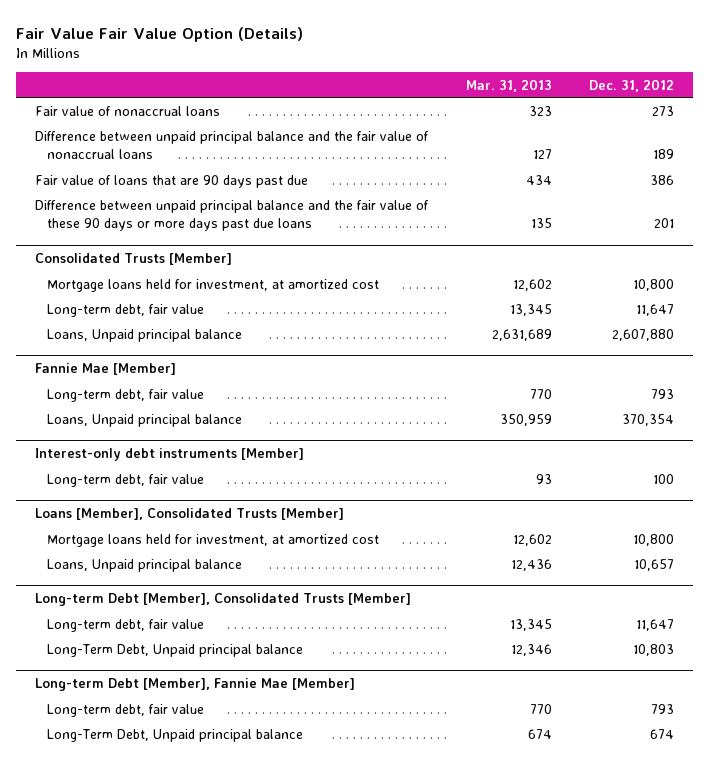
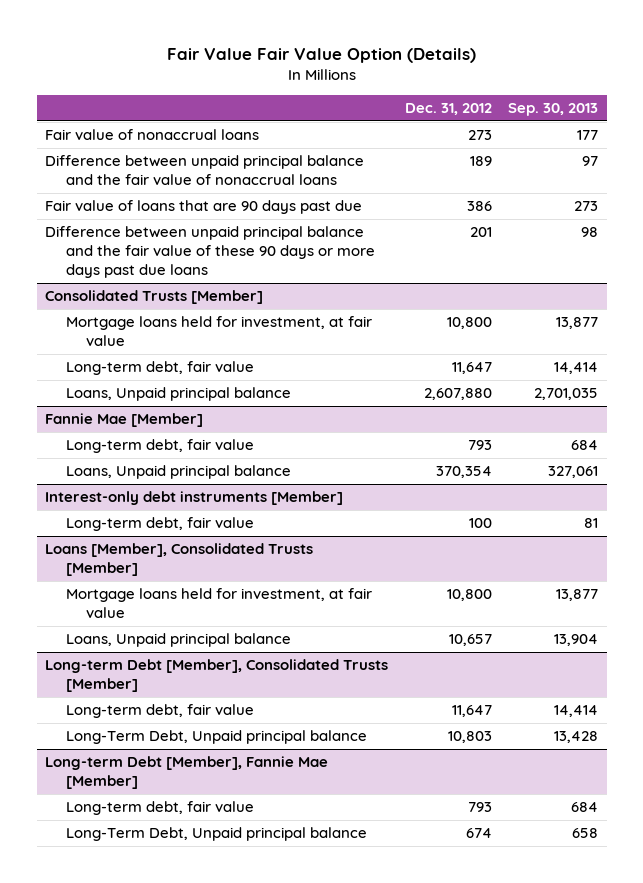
[465,78,552,92] Mar. 31, 2013 -> none
none -> [508,103,599,117] Sep. 30, 2013
[47,278,380,292] Mortgage loans held for investment, at amortized cost -> [65,316,372,347] Mortgage loans held for investment, at fair value
[47,533,380,547] Mortgage loans held for investment, at amortized cost -> [65,588,372,619] Mortgage loans held for investment, at fair value

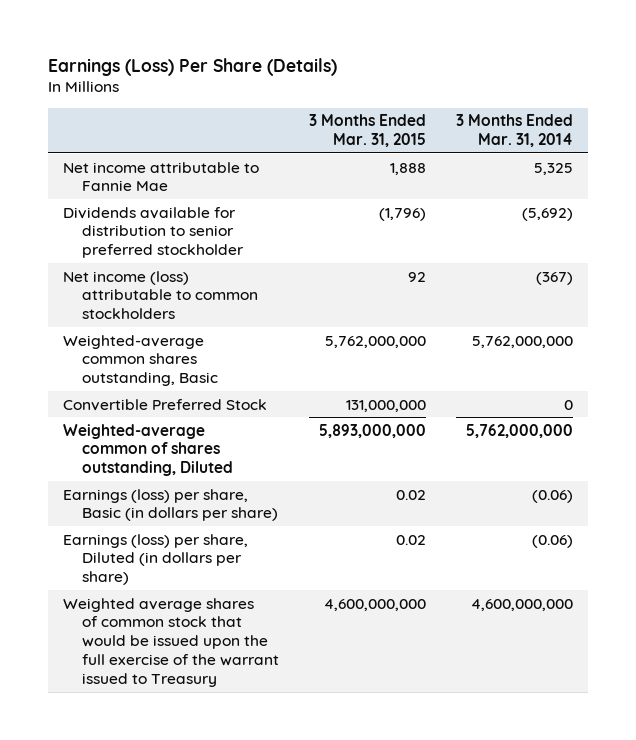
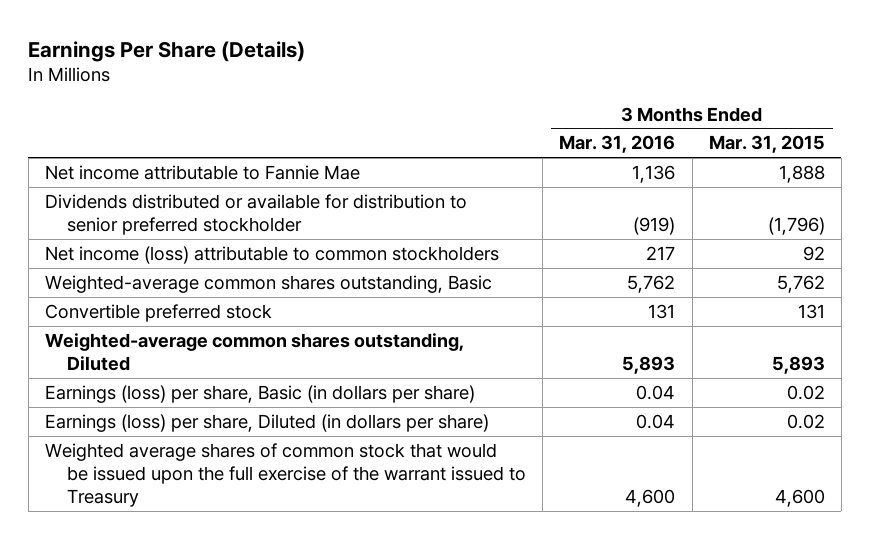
[47,57,337,76] Earnings (Loss) Per Share (Details) -> [28,40,306,62] Earnings Per Share (Details)
[456,114,574,148] 3 Months Ended Mar. 31, 2014 -> none
none -> [559,135,676,154] Mar. 31, 2016
[62,206,245,259] Dividends available for distribution to senior preferred stockholder -> [45,193,468,236] Dividends distributed or available for distribution to senior preferred stockholder
[325,335,427,348] 5,762,000,000 -> [776,274,825,293] 5,762
[62,398,267,411] Convertible Preferred Stock -> [45,303,273,322] Convertible preferred stock
[346,399,427,412] 131,000,000 -> [797,303,825,319] 131
[62,423,234,477] Weighted-average common of shares outstanding, Diluted -> [45,332,465,372] Weighted-average common shares outstanding, Diluted
[319,423,427,438] 5,893,000,000 -> [771,356,825,375] 5,893
[324,598,427,611] 4,600,000,000 -> [774,489,825,508] 4,600

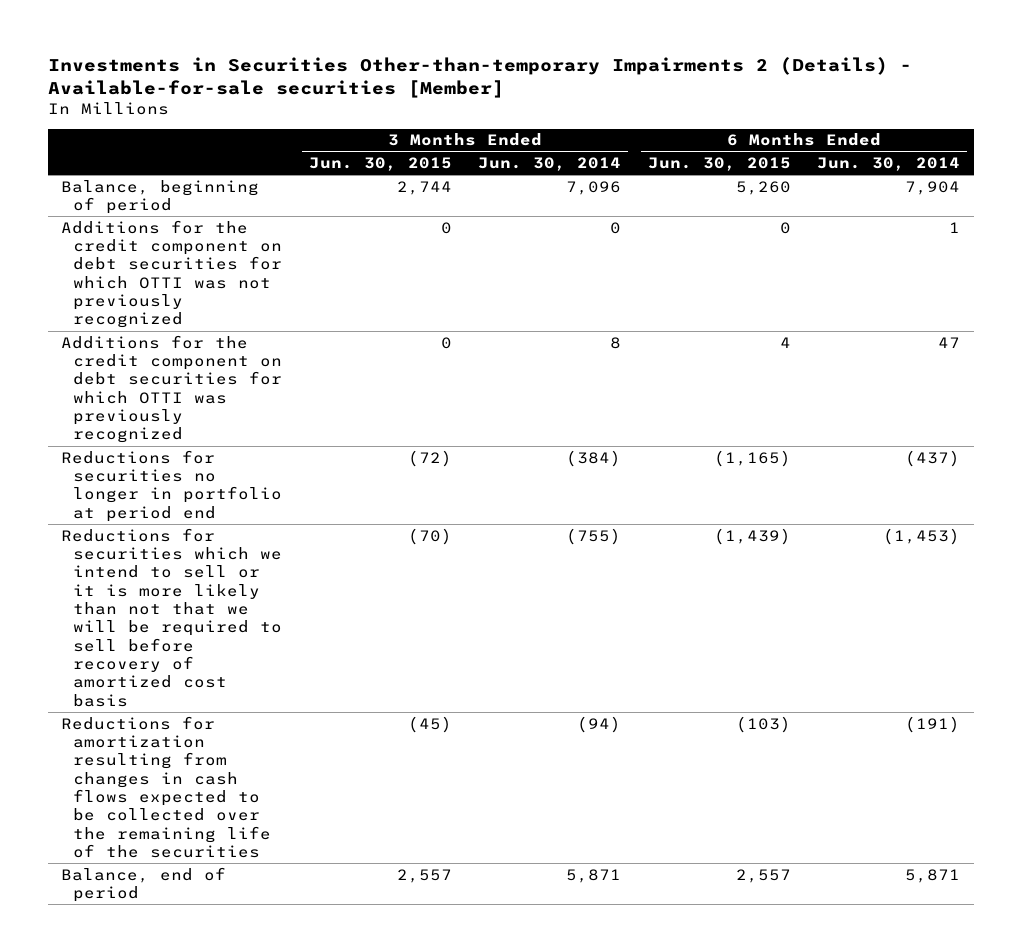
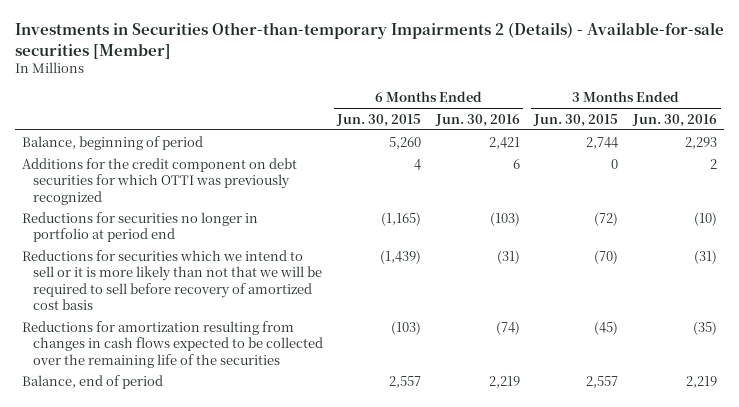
[478,156,622,171] Jun. 30, 2014 -> none
[817,156,961,171] Jun. 30, 2014 -> none
none -> [434,113,520,127] Jun. 30, 2016
none -> [631,113,717,127] Jun. 30, 2016
[61,219,282,329] Additions for the credit component on debt securities for which OTTI was not previously recognized -> none

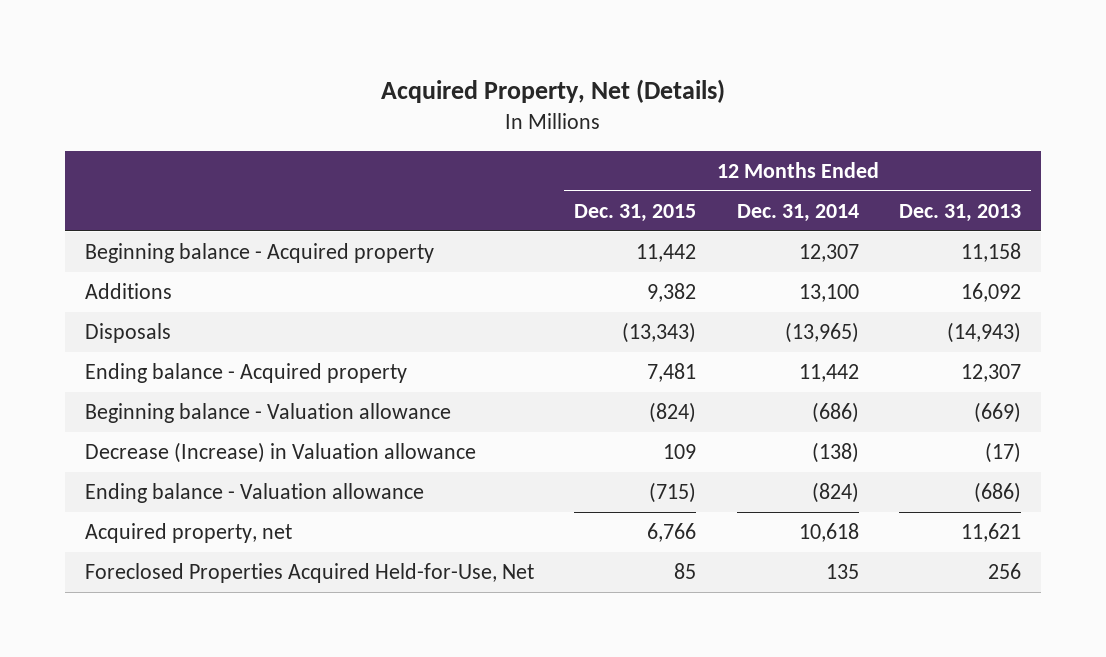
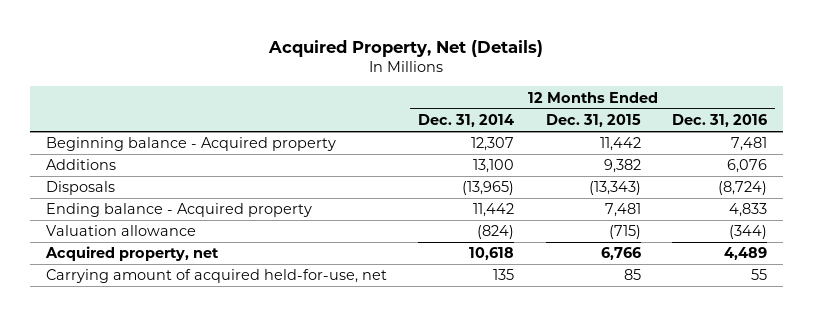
[899,203,1022,222] Dec. 31, 2013 -> none
none -> [672,114,768,128] Dec. 31, 2016
[84,442,476,464] Decrease (Increase) in Valuation allowance -> none
[84,483,424,504] Ending balance - Valuation allowance -> none
[84,403,451,424] Beginning balance - Valuation allowance -> [45,225,196,237] Valuation allowance
[649,402,697,424] (824) -> [608,225,641,240] (715)
[811,402,859,424] (686) -> [477,225,515,240] (824)
[84,563,534,584] Foreclosed Properties Acquired Held-for-Use, Net -> [45,269,387,284] Carrying amount of acquired held-for-use, net

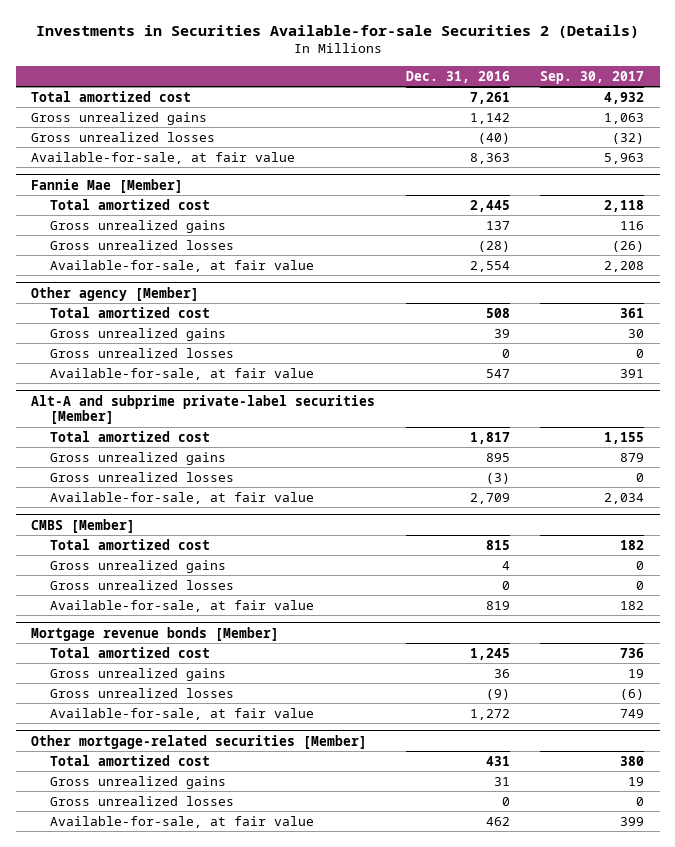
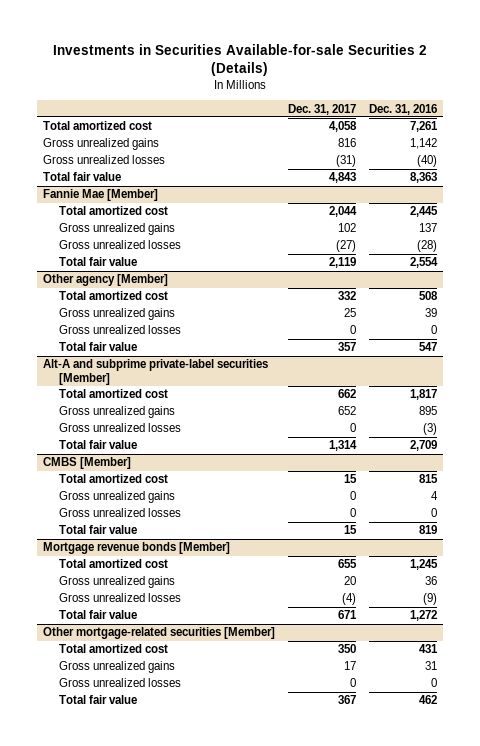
[540,70,645,84] Sep. 30, 2017 -> none
none -> [287,103,356,115] Dec. 31, 2017
[31,151,296,164] Available-for-sale, at fair value -> [43,172,122,182] Total fair value
[50,259,315,272] Available-for-sale, at fair value -> [59,257,138,267] Total fair value
[50,367,315,380] Available-for-sale, at fair value -> [59,342,138,352] Total fair value
[50,491,315,504] Available-for-sale, at fair value -> [59,440,138,450] Total fair value
[50,599,315,612] Available-for-sale, at fair value -> [59,525,138,535] Total fair value
[50,707,315,720] Available-for-sale, at fair value -> [59,610,138,620] Total fair value
[50,815,315,828] Available-for-sale, at fair value -> [59,695,138,705] Total fair value

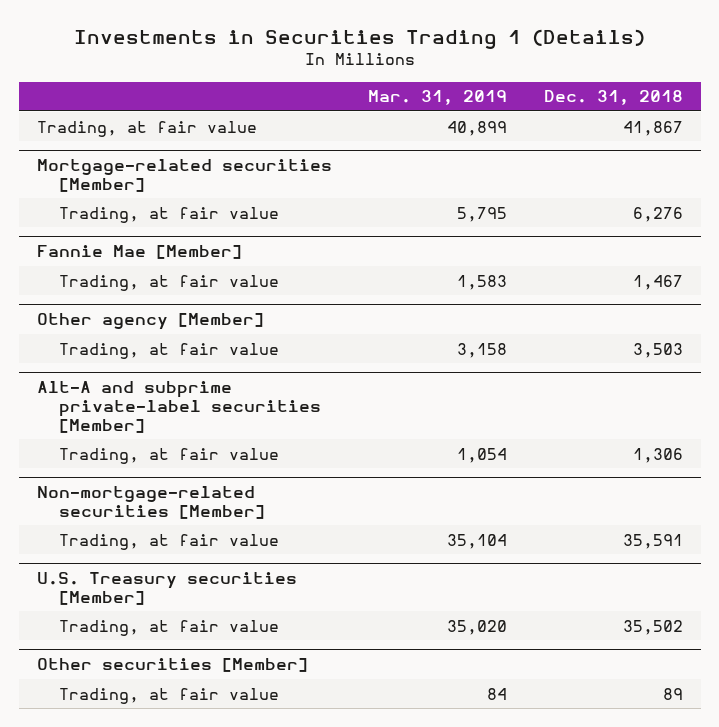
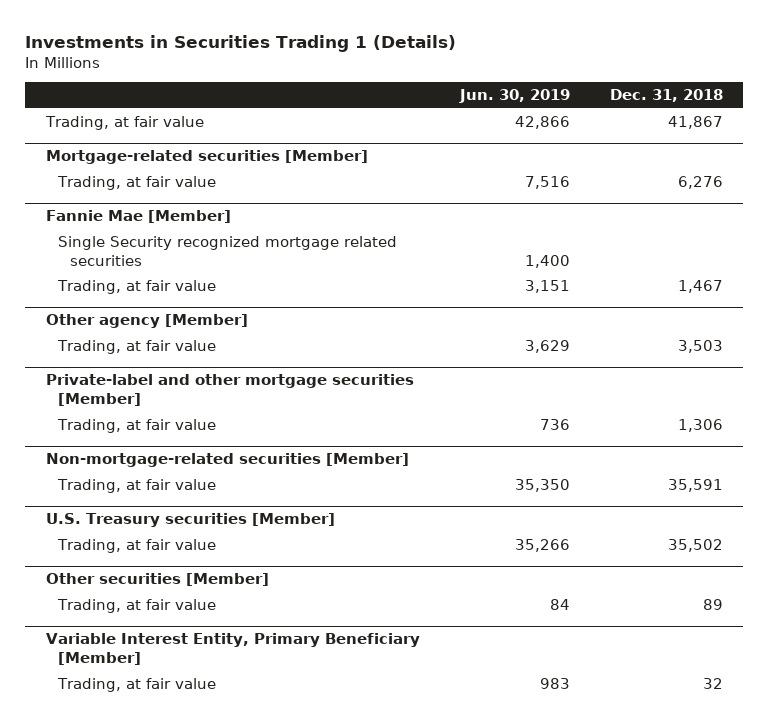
[368,90,508,106] Mar. 31, 2019 -> none
none -> [458,89,570,104] Jun. 30, 2019
none -> [57,236,397,266] Single Security recognized mortgage related securities
[36,381,321,433] Alt-A and subprime private-label securities [Member] -> [45,374,414,407] Private-label and other mortgage securities [Member]
none -> [45,633,420,666] Variable Interest Entity, Primary Beneficiary [Member]
none -> [56,678,216,693] Trading, at fair value

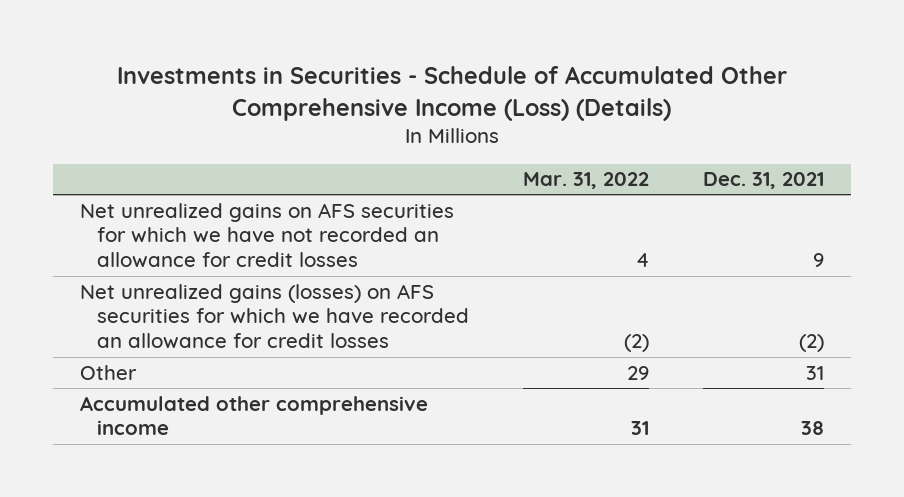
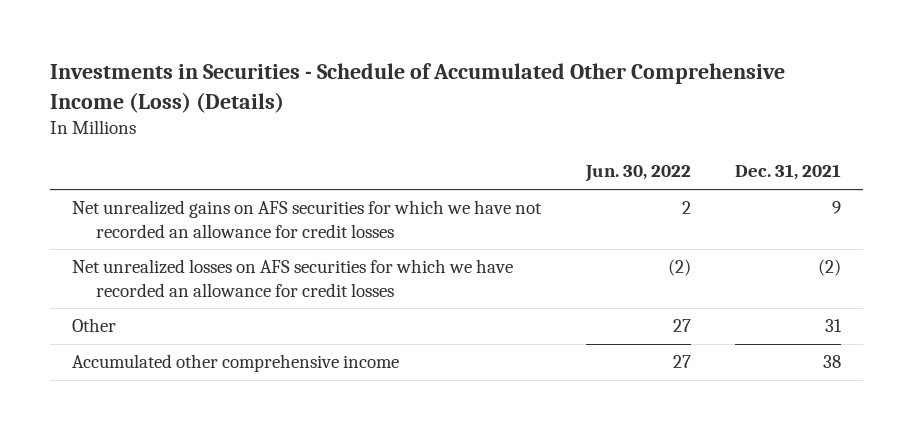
[523,172,650,190] Mar. 31, 2022 -> none
none -> [584,165,691,183] Jun. 30, 2022
[79,283,470,350] Net unrealized gains (losses) on AFS securities for which we have recorded an allowance for credit losses -> [72,259,514,297] Net unrealized losses on AFS securities for which we have recorded an allowance for credit losses

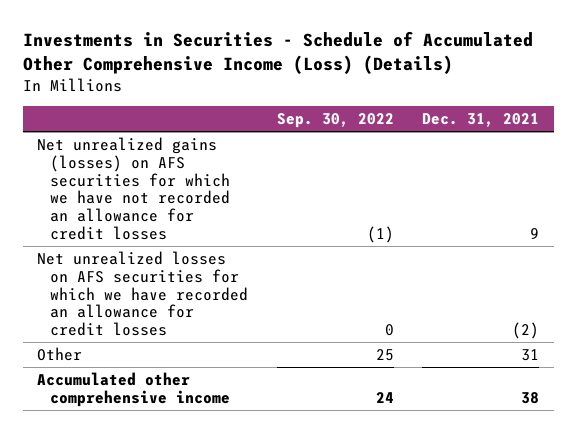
[584,165,691,183] Jun. 30, 2022 -> none
none -> [276,113,394,129] Sep. 30, 2022
[72,200,543,238] Net unrealized gains on AFS securities for which we have not recorded an allowance for credit losses -> [36,137,231,240] Net unrealized gains (losses) on AFS securities for which we have not recorded an allowance for credit losses

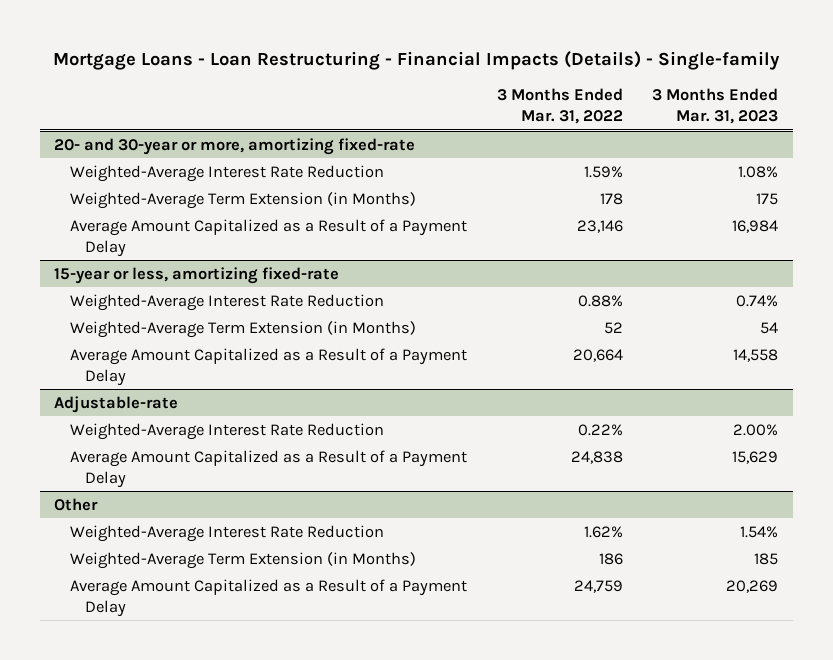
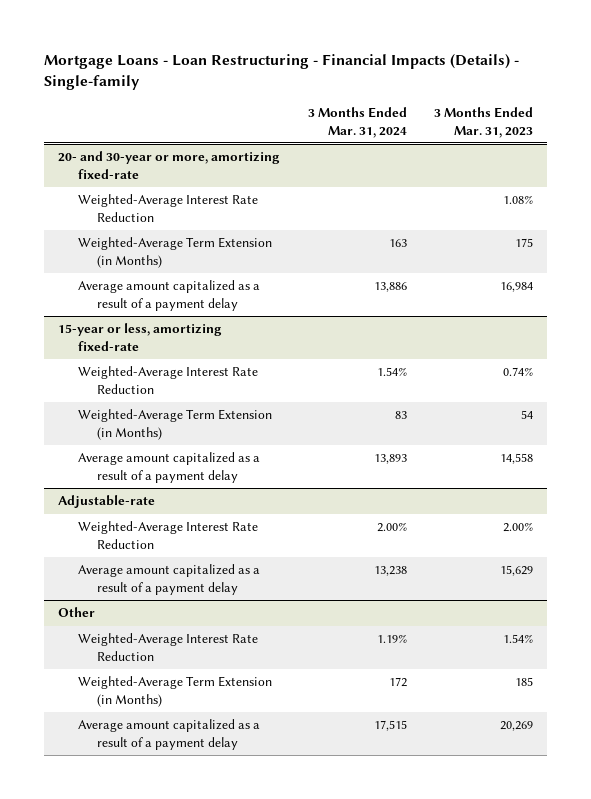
[496,88,623,125] 3 Months Ended Mar. 31, 2022 -> none
none -> [307,107,407,138] 3 Months Ended Mar. 31, 2024
[69,218,467,257] Average Amount Capitalized as a Result of a Payment Delay -> [77,280,260,311] Average amount capitalized as a result of a payment delay
[69,347,467,386] Average Amount Capitalized as a Result of a Payment Delay -> [77,452,260,483] Average amount capitalized as a result of a payment delay
[69,449,467,488] Average Amount Capitalized as a Result of a Payment Delay -> [77,564,260,595] Average amount capitalized as a result of a payment delay
[69,578,467,617] Average Amount Capitalized as a Result of a Payment Delay -> [77,719,260,750] Average amount capitalized as a result of a payment delay

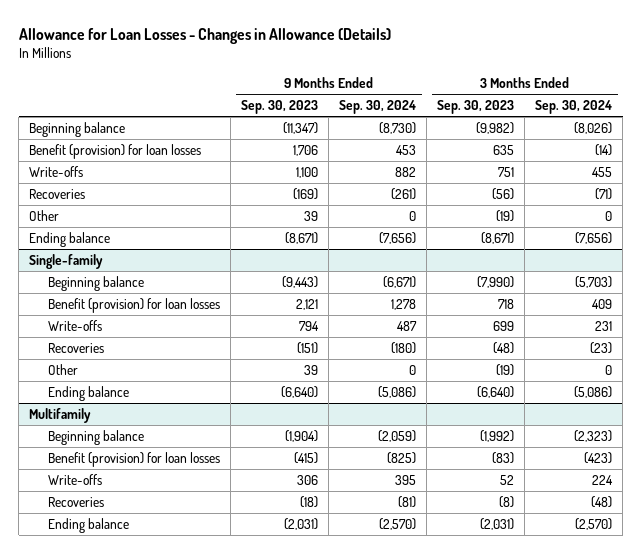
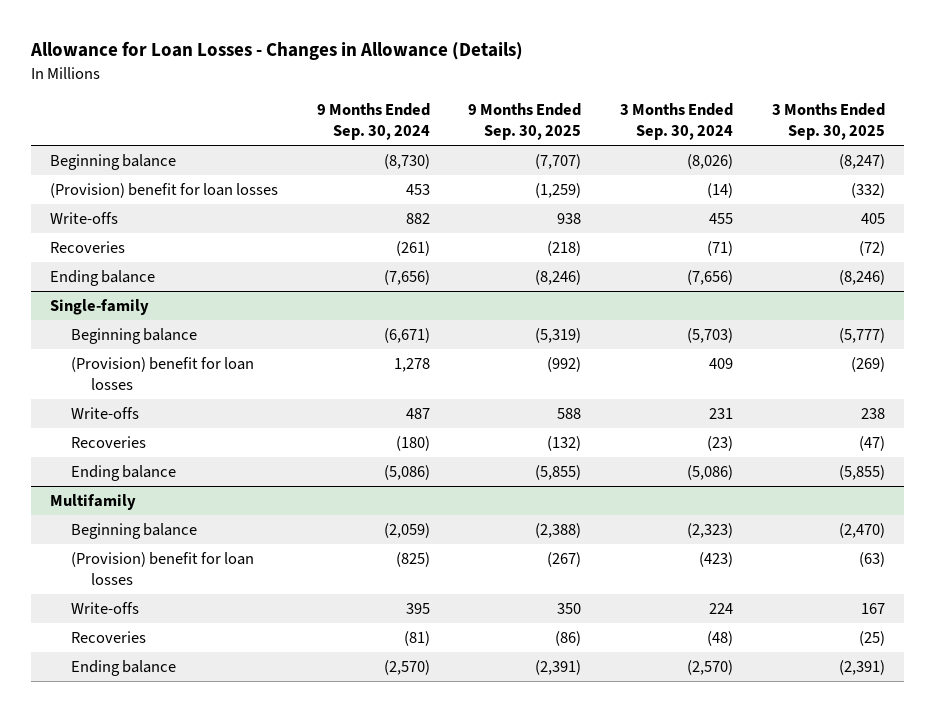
[241,100,319,115] Sep. 30, 2023 -> none
[437,100,515,115] Sep. 30, 2023 -> none
none -> [468,103,582,141] 9 Months Ended Sep. 30, 2025
none -> [771,103,885,141] 3 Months Ended Sep. 30, 2025
[29,144,202,160] Benefit (provision) for loan losses -> [49,182,278,198] (Provision) benefit for loan losses
[29,210,60,222] Other -> none
[48,298,221,314] Benefit (provision) for loan losses -> [70,356,254,390] (Provision) benefit for loan losses
[48,364,79,376] Other -> none
[48,452,221,468] Benefit (provision) for loan losses -> [70,551,254,585] (Provision) benefit for loan losses

